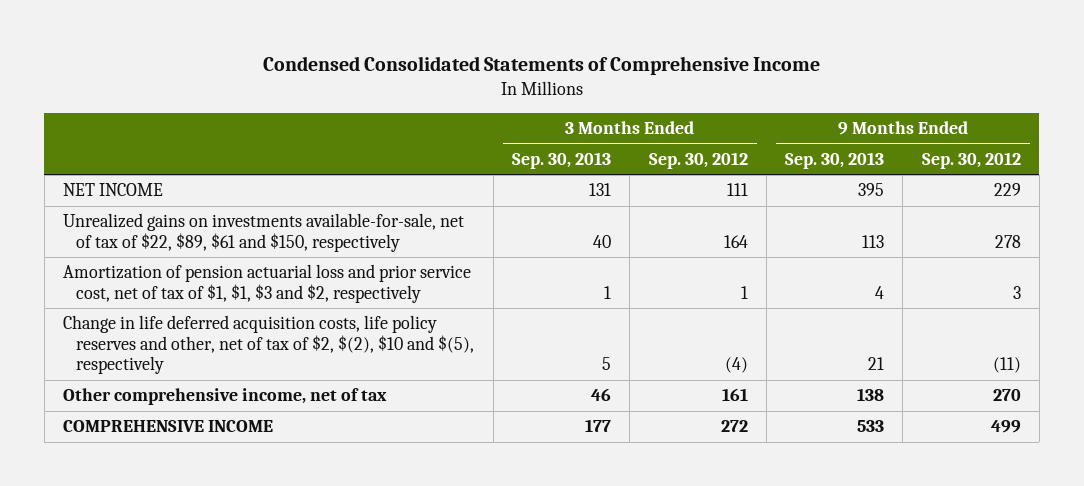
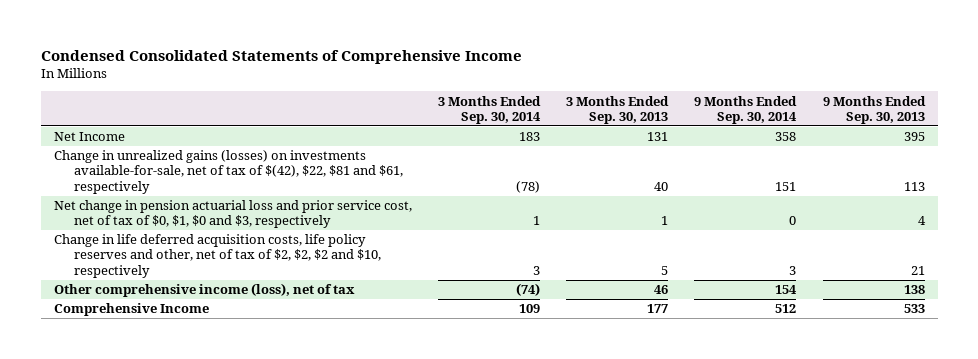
[648,151,748,169] Sep. 30, 2012 -> none
[921,151,1021,169] Sep. 30, 2012 -> none
none -> [437,95,541,124] 3 Months Ended Sep. 30, 2014
none -> [694,95,798,124] 9 Months Ended Sep. 30, 2014
[62,183,163,197] NET INCOME -> [53,132,125,142] Net Income
[62,213,464,252] Unrealized gains on investments available-for-sale, net of tax of $22, $89, $61 and $150, respectively -> [53,150,404,194] Change in unrealized gains (losses) on investments available-for-sale, net of tax of $(42), $22, $81 and $61, respectively
[62,264,471,303] Amortization of pension actuarial loss and prior service cost, net of tax of $1, $1, $3 and $2, respectively -> [53,200,412,229] Net change in pension actuarial loss and prior service cost, net of tax of $0, $1, $0 and $3, respectively
[62,315,475,375] Change in life deferred acquisition costs, life policy reserves and other, net of tax of $2, $(2), $10 and $(5), respectively -> [53,234,382,278] Change in life deferred acquisition costs, life policy reserves and other, net of tax of $2, $2, $2 and $10, respectively
[62,388,387,406] Other comprehensive income, net of tax -> [53,283,355,298] Other comprehensive income (loss), net of tax
[62,420,273,433] COMPREHENSIVE INCOME -> [53,303,209,317] Comprehensive Income

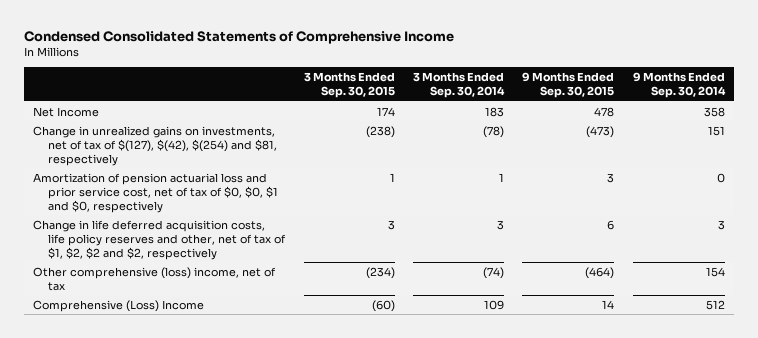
[566,95,670,124] 3 Months Ended Sep. 30, 2013 -> none
[822,95,926,124] 9 Months Ended Sep. 30, 2013 -> none
none -> [303,71,395,98] 3 Months Ended Sep. 30, 2015
none -> [522,71,615,98] 9 Months Ended Sep. 30, 2015
[53,150,404,194] Change in unrealized gains (losses) on investments available-for-sale, net of tax of $(42), $22, $81 and $61, respectively -> [33,125,278,166] Change in unrealized gains on investments, net of tax of $(127), $(42), $(254) and $81, respectively
[53,200,412,229] Net change in pension actuarial loss and prior service cost, net of tax of $0, $1, $0 and $3, respectively -> [33,172,279,213] Amortization of pension actuarial loss and prior service cost, net of tax of $0, $0, $1 and $0, respectively
[53,234,382,278] Change in life deferred acquisition costs, life policy reserves and other, net of tax of $2, $2, $2 and $10, respectively -> [33,219,287,260] Change in life deferred acquisition costs, life policy reserves and other, net of tax of $1, $2, $2 and $2, respectively
[53,283,355,298] Other comprehensive income (loss), net of tax -> [33,266,277,291] Other comprehensive (loss) income, net of tax
[53,303,209,317] Comprehensive Income -> [33,299,205,312] Comprehensive (Loss) Income

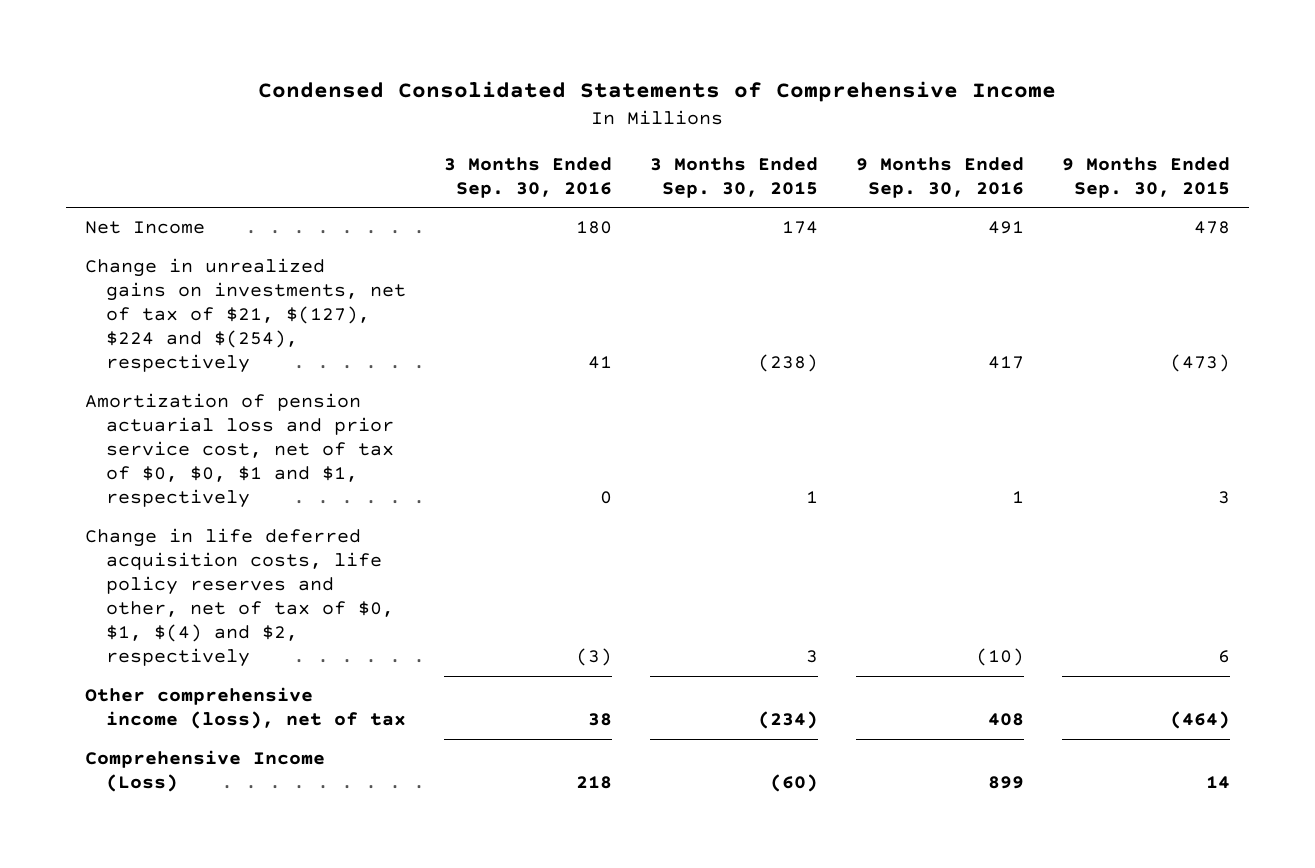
[412,71,505,98] 3 Months Ended Sep. 30, 2014 -> none
[632,71,726,98] 9 Months Ended Sep. 30, 2014 -> none
none -> [444,157,613,198] 3 Months Ended Sep. 30, 2016
none -> [856,157,1025,198] 9 Months Ended Sep. 30, 2016
[33,125,278,166] Change in unrealized gains on investments, net of tax of $(127), $(42), $(254) and $81, respectively -> [84,258,407,374] Change in unrealized gains on investments, net of tax of $21, $(127), $224 and $(254), respectively
[33,172,279,213] Amortization of pension actuarial loss and prior service cost, net of tax of $0, $0, $1 and $0, respectively -> [84,393,395,509] Amortization of pension actuarial loss and prior service cost, net of tax of $0, $0, $1 and $1, respectively
[33,219,287,260] Change in life deferred acquisition costs, life policy reserves and other, net of tax of $1, $2, $2 and $2, respectively -> [84,528,395,668] Change in life deferred acquisition costs, life policy reserves and other, net of tax of $0, $1, $(4) and $2, respectively
[33,266,277,291] Other comprehensive (loss) income, net of tax -> [84,687,407,730] Other comprehensive income (loss), net of tax
[33,299,205,312] Comprehensive (Loss) Income -> [84,750,325,793] Comprehensive Income (Loss)

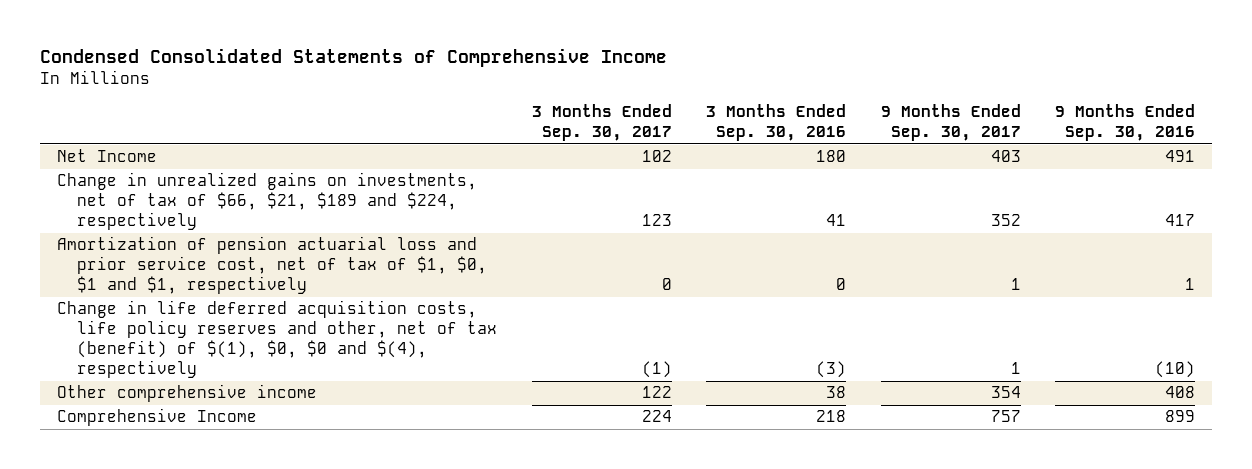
[650,157,819,198] 3 Months Ended Sep. 30, 2015 -> none
[1061,157,1230,198] 9 Months Ended Sep. 30, 2015 -> none
none -> [531,104,672,141] 3 Months Ended Sep. 30, 2017
none -> [880,104,1021,141] 9 Months Ended Sep. 30, 2017
[84,258,407,374] Change in unrealized gains on investments, net of tax of $21, $(127), $224 and $(254), respectively -> [56,172,477,231] Change in unrealized gains on investments, net of tax of $66, $21, $189 and $224, respectively
[84,393,395,509] Amortization of pension actuarial loss and prior service cost, net of tax of $0, $0, $1 and $1, respectively -> [56,236,488,295] Amortization of pension actuarial loss and prior service cost, net of tax of $1, $0, $1 and $1, respectively
[84,528,395,668] Change in life deferred acquisition costs, life policy reserves and other, net of tax of $0, $1, $(4) and $2, respectively -> [56,300,498,378] Change in life deferred acquisition costs, life policy reserves and other, net of tax (benefit) of $(1), $0, $0 and $(4), respectively
[84,687,407,730] Other comprehensive income (loss), net of tax -> [56,384,317,403] Other comprehensive income
[84,750,325,793] Comprehensive Income (Loss) -> [56,408,257,427] Comprehensive Income

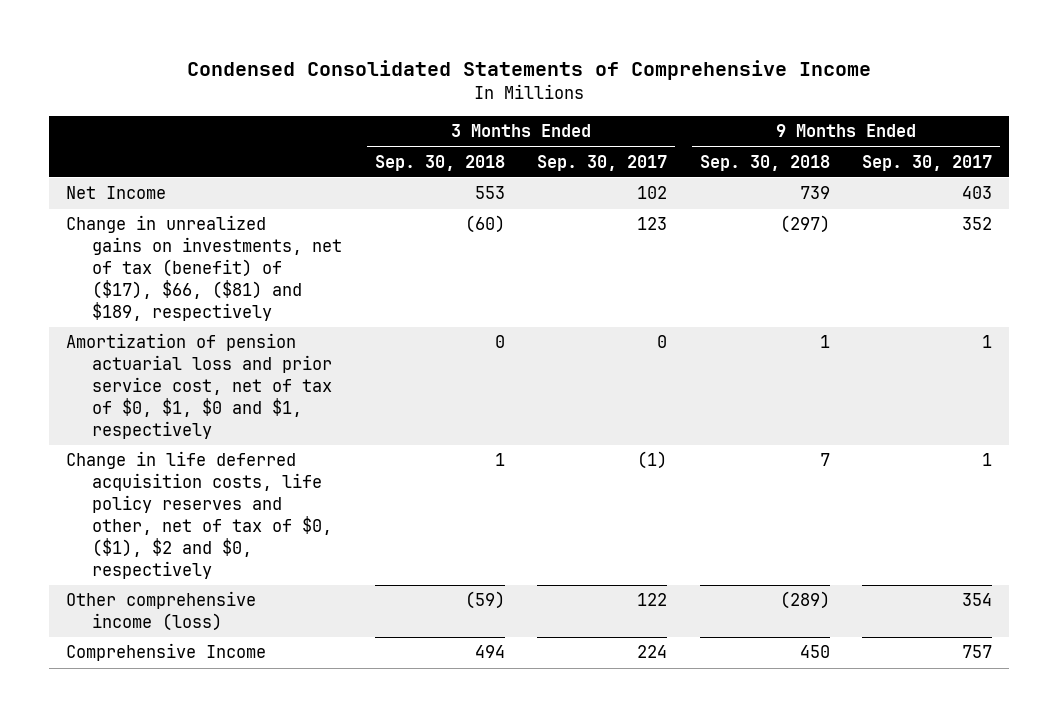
[706,104,847,141] 3 Months Ended Sep. 30, 2016 -> none
[1055,104,1196,141] 9 Months Ended Sep. 30, 2016 -> none
none -> [374,154,505,171] Sep. 30, 2018
none -> [699,154,830,171] Sep. 30, 2018
[56,172,477,231] Change in unrealized gains on investments, net of tax of $66, $21, $189 and $224, respectively -> [65,215,343,321] Change in unrealized gains on investments, net of tax (benefit) of ($17), $66, ($81) and $189, respectively
[56,236,488,295] Amortization of pension actuarial loss and prior service cost, net of tax of $1, $0, $1 and $1, respectively -> [65,333,333,439] Amortization of pension actuarial loss and prior service cost, net of tax of $0, $1, $0 and $1, respectively
[56,300,498,378] Change in life deferred acquisition costs, life policy reserves and other, net of tax (benefit) of $(1), $0, $0 and $(4), respectively -> [65,451,333,579] Change in life deferred acquisition costs, life policy reserves and other, net of tax of $0, ($1), $2 and $0, respectively
[56,384,317,403] Other comprehensive income -> [65,591,256,632] Other comprehensive income (loss)

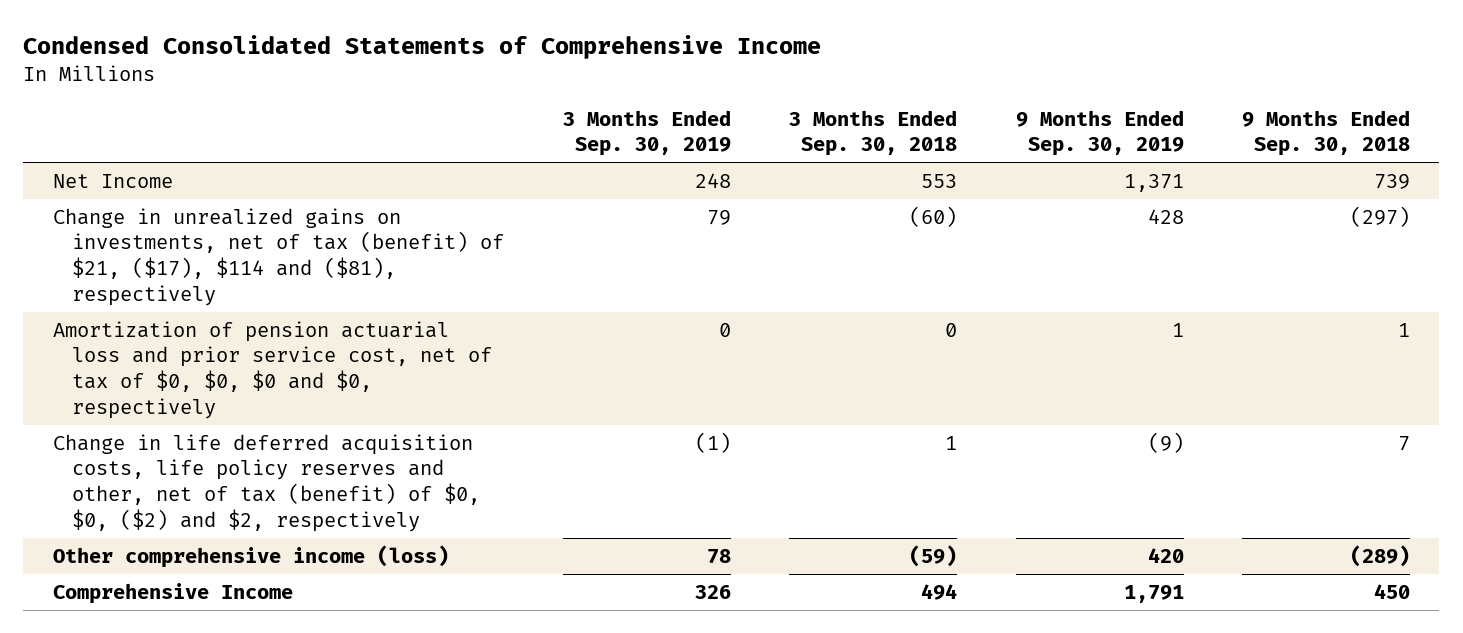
[537,154,668,171] Sep. 30, 2017 -> none
[862,154,993,171] Sep. 30, 2017 -> none
none -> [562,109,731,157] 3 Months Ended Sep. 30, 2019
none -> [1015,109,1184,157] 9 Months Ended Sep. 30, 2019
[65,215,343,321] Change in unrealized gains on investments, net of tax (benefit) of ($17), $66, ($81) and $189, respectively -> [52,207,505,306] Change in unrealized gains on investments, net of tax (benefit) of $21, ($17), $114 and ($81), respectively
[65,333,333,439] Amortization of pension actuarial loss and prior service cost, net of tax of $0, $1, $0 and $1, respectively -> [52,320,493,419] Amortization of pension actuarial loss and prior service cost, net of tax of $0, $0, $0 and $0, respectively
[65,451,333,579] Change in life deferred acquisition costs, life policy reserves and other, net of tax of $0, ($1), $2 and $0, respectively -> [52,433,481,532] Change in life deferred acquisition costs, life policy reserves and other, net of tax (benefit) of $0, $0, ($2) and $2, respectively

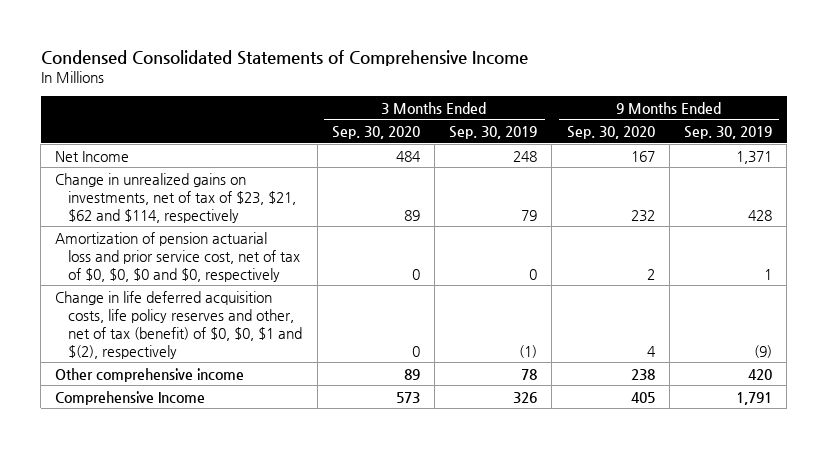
[789,109,958,157] 3 Months Ended Sep. 30, 2018 -> none
[1242,109,1411,157] 9 Months Ended Sep. 30, 2018 -> none
none -> [331,126,420,140] Sep. 30, 2020
none -> [566,126,655,140] Sep. 30, 2020
[52,207,505,306] Change in unrealized gains on investments, net of tax (benefit) of $21, ($17), $114 and ($81), respectively -> [55,172,297,223] Change in unrealized gains on investments, net of tax of $23, $21, $62 and $114, respectively
[52,433,481,532] Change in life deferred acquisition costs, life policy reserves and other, net of tax (benefit) of $0, $0, ($2) and $2, respectively -> [55,290,303,359] Change in life deferred acquisition costs, life policy reserves and other, net of tax (benefit) of $0, $0, $1 and $(2), respectively
[52,544,449,568] Other comprehensive income (loss) -> [55,367,245,382] Other comprehensive income

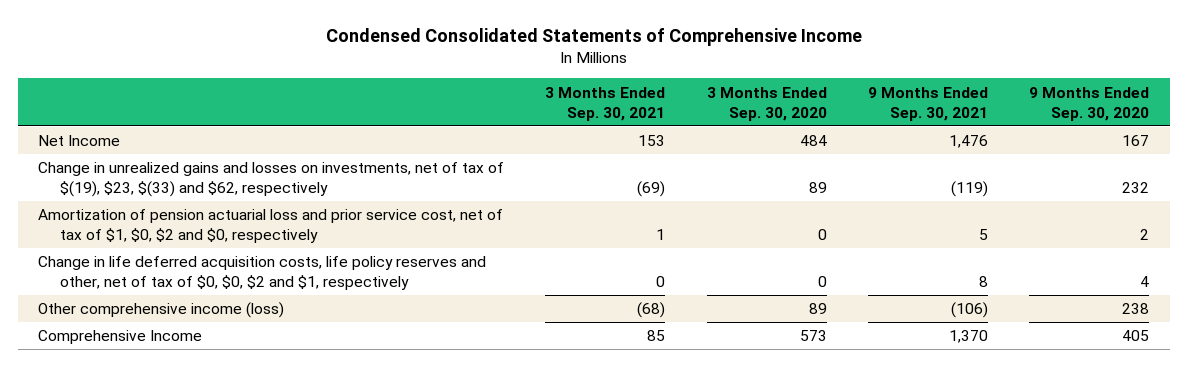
[449,126,538,140] Sep. 30, 2019 -> none
[684,126,773,140] Sep. 30, 2019 -> none
none -> [545,86,666,121] 3 Months Ended Sep. 30, 2021
none -> [868,86,989,121] 9 Months Ended Sep. 30, 2021
[55,172,297,223] Change in unrealized gains on investments, net of tax of $23, $21, $62 and $114, respectively -> [38,162,505,198] Change in unrealized gains and losses on investments, net of tax of $(19), $23, $(33) and $62, respectively
[55,231,301,282] Amortization of pension actuarial loss and prior service cost, net of tax of $0, $0, $0 and $0, respectively -> [38,209,504,244] Amortization of pension actuarial loss and prior service cost, net of tax of $1, $0, $2 and $0, respectively
[55,290,303,359] Change in life deferred acquisition costs, life policy reserves and other, net of tax (benefit) of $0, $0, $1 and $(2), respectively -> [38,256,487,291] Change in life deferred acquisition costs, life policy reserves and other, net of tax of $0, $0, $2 and $1, respectively
[55,367,245,382] Other comprehensive income -> [38,302,285,319] Other comprehensive income (loss)

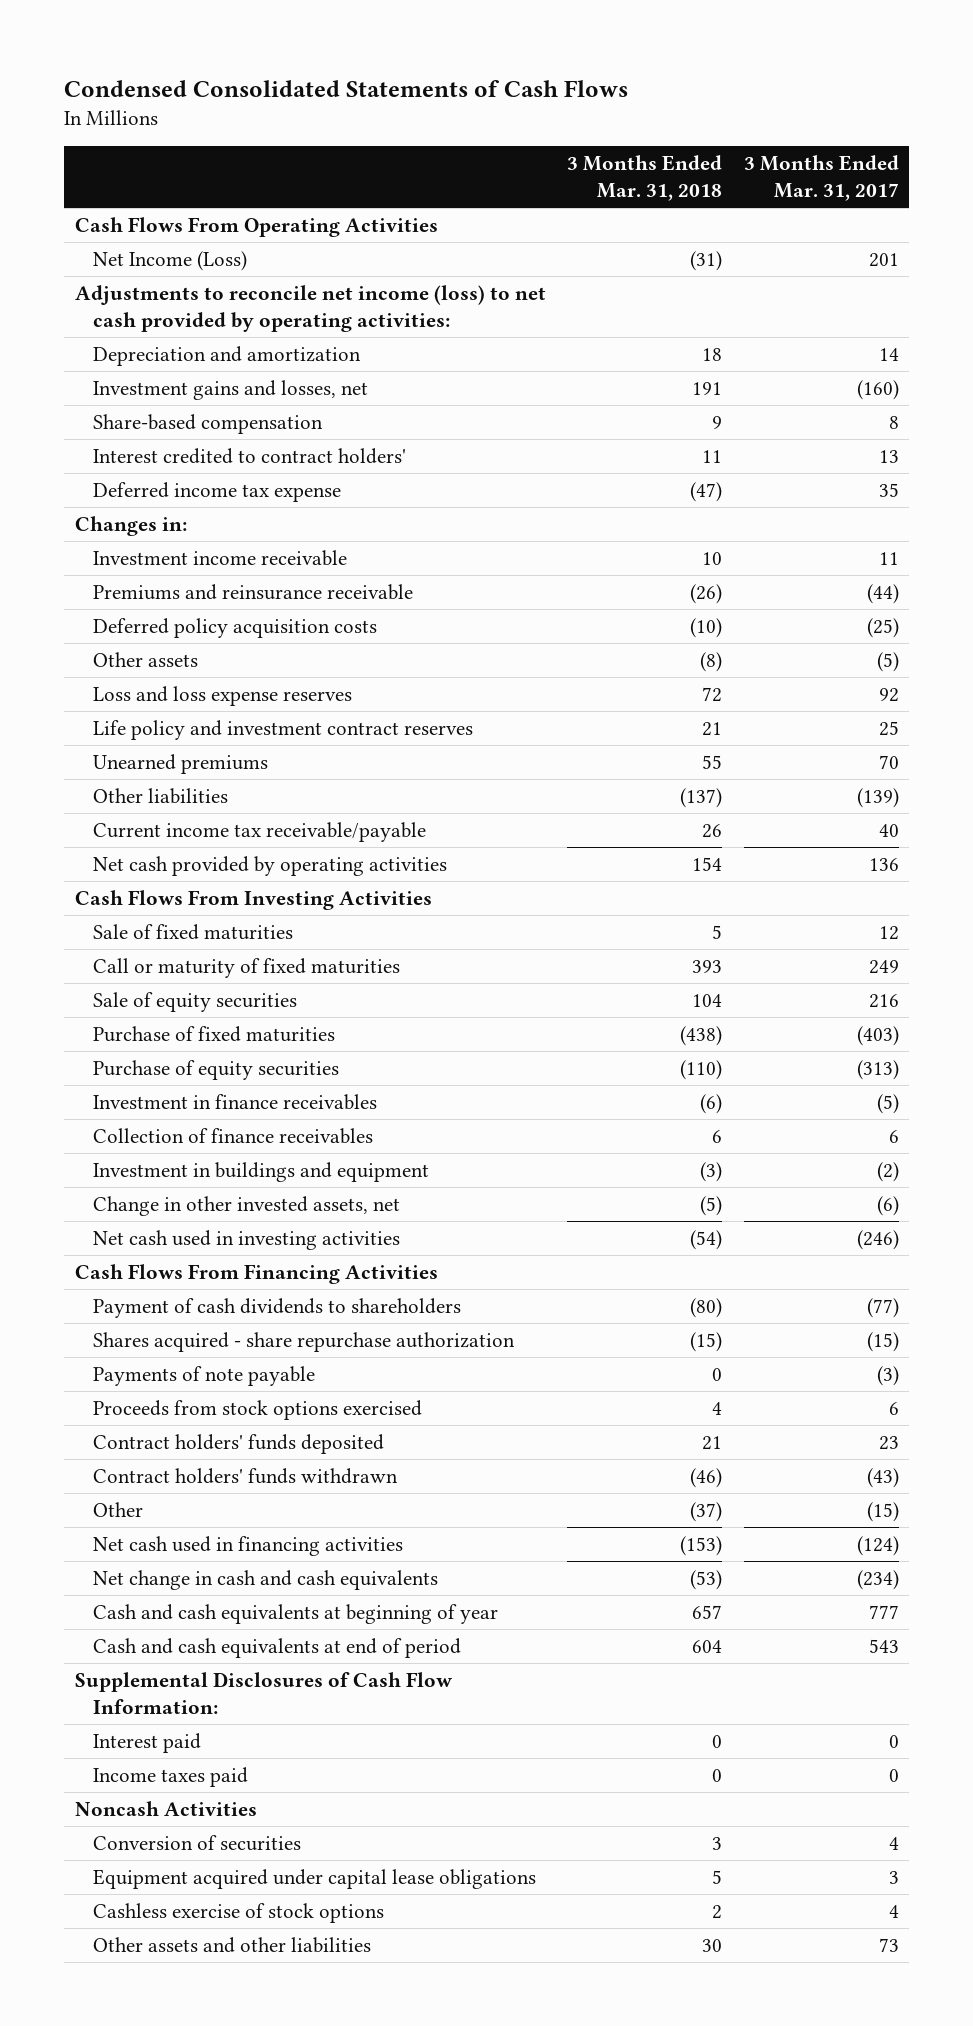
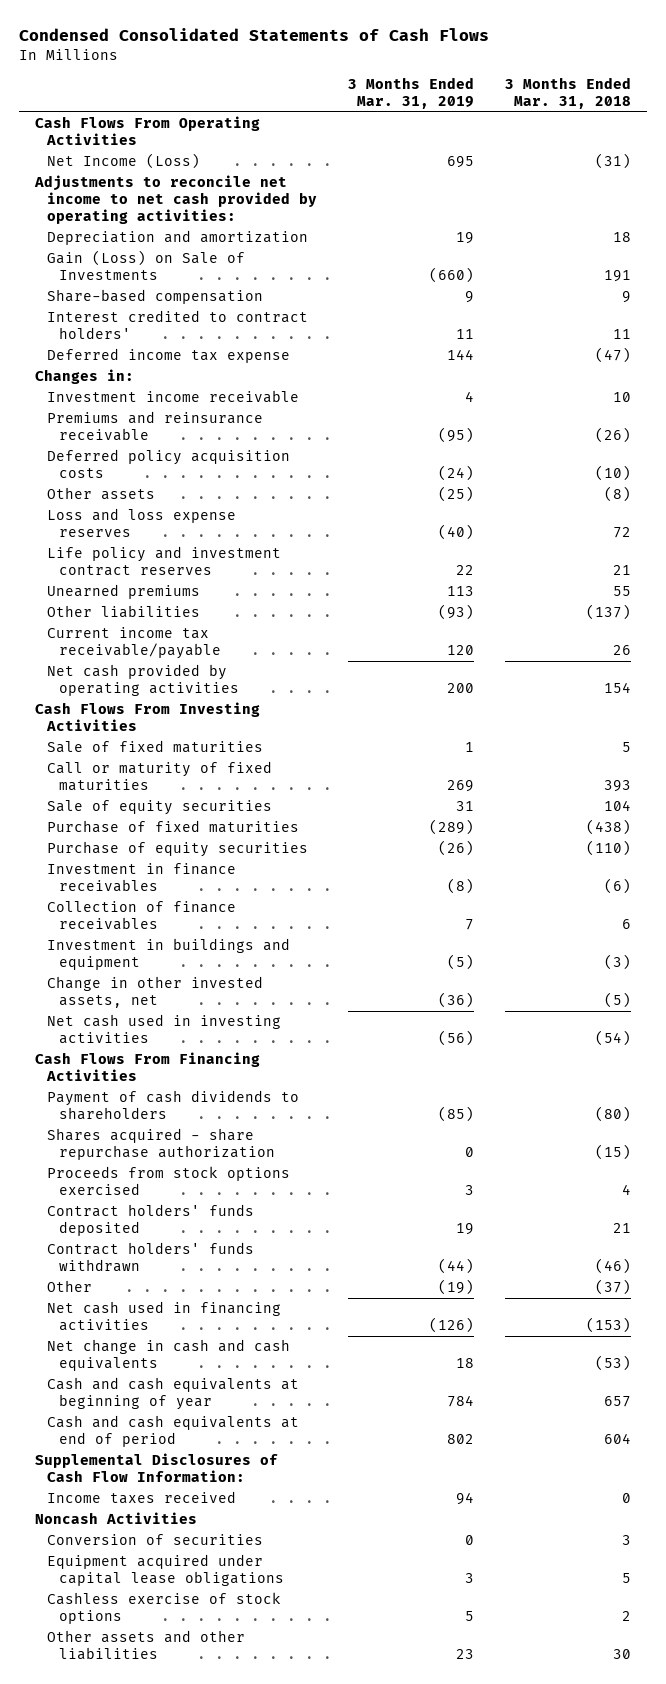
[743,155,899,201] 3 Months Ended Mar. 31, 2017 -> none
none -> [347,77,474,110] 3 Months Ended Mar. 31, 2019
[74,285,546,332] Adjustments to reconcile net income (loss) to net cash provided by operating activities: -> [33,175,317,225] Adjustments to reconcile net income to net cash provided by operating activities:
[93,380,369,401] Investment gains and losses, net -> [46,250,245,281] Gain (Loss) on Sale of Investments
[93,1366,316,1387] Payments of note payable -> none
[93,1733,202,1754] Interest paid -> none
[93,1767,249,1788] Income taxes paid -> [46,1491,236,1505] Income taxes received

